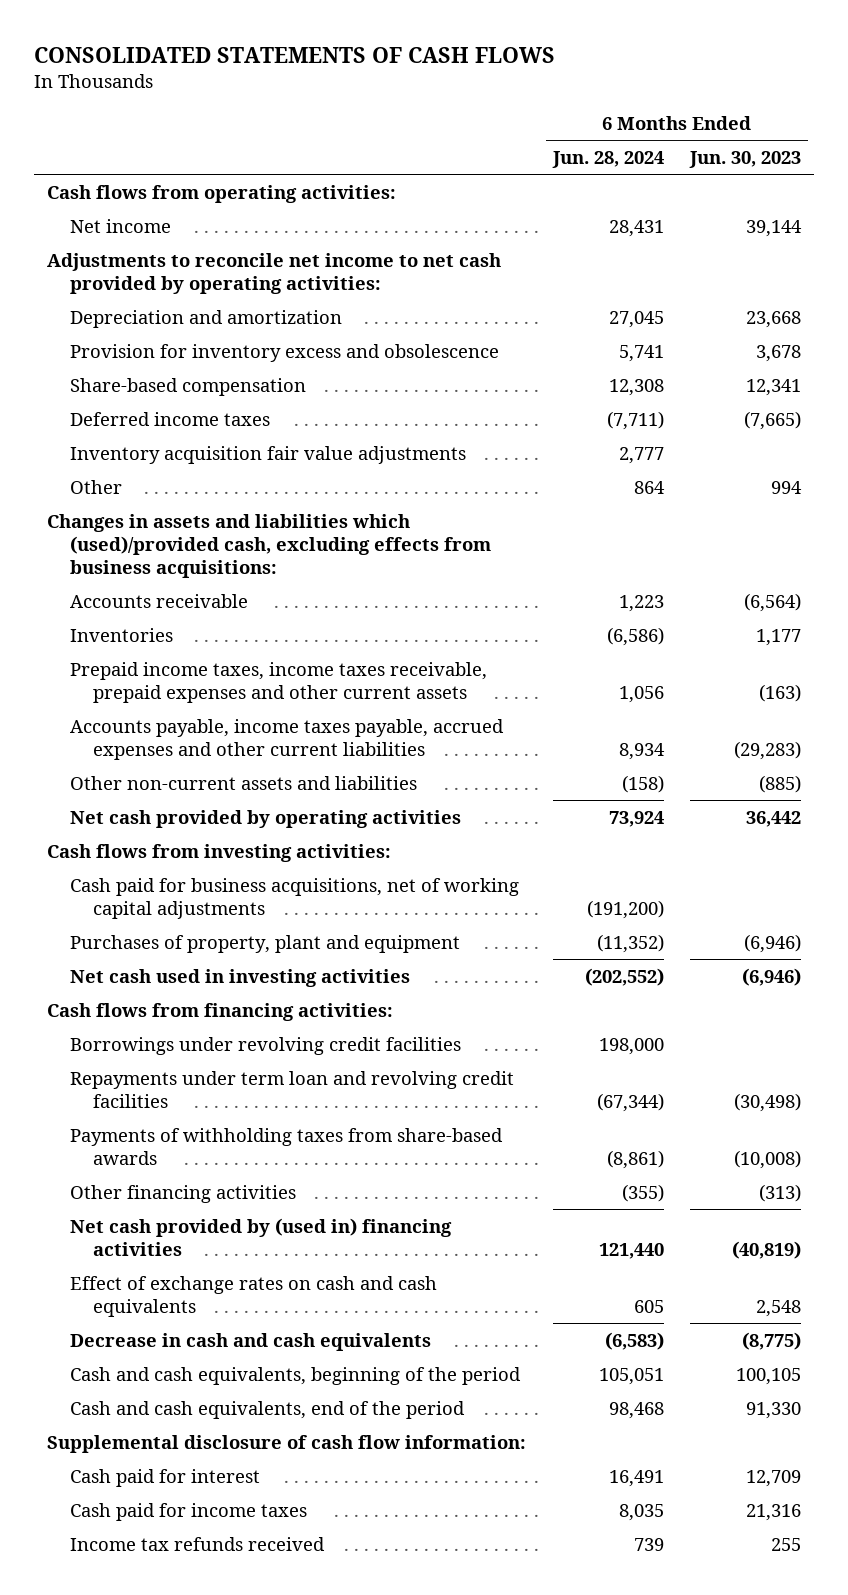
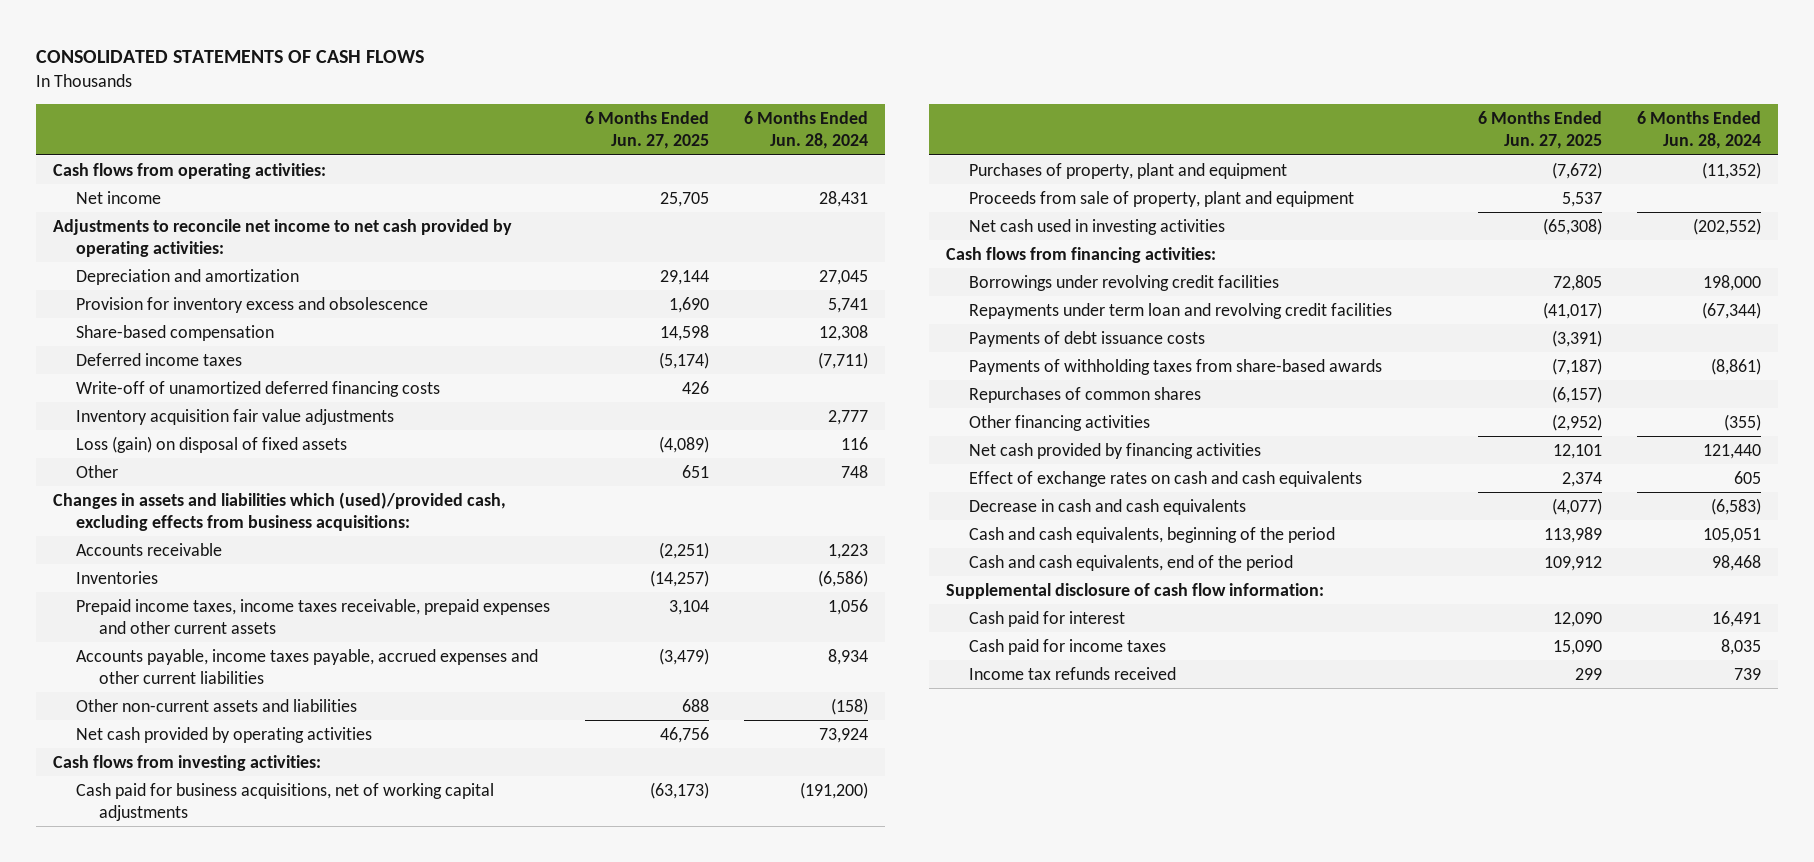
[689,150,802,168] Jun. 30, 2023 -> none
none -> [584,111,709,150] 6 Months Ended Jun. 27, 2025
none -> [75,380,440,397] Write-off of unamortized deferred financing costs
none -> [75,435,347,453] Loss (gain) on disposal of fixed assets
[633,480,665,494] 864 -> [840,464,868,478] 748
none -> [969,190,1355,207] Proceeds from sale of property, plant and equipment
none -> [969,330,1206,347] Payments of debt issuance costs
none -> [969,386,1202,403] Repurchases of common shares
[69,1217,452,1256] Net cash provided by (used in) financing activities -> [969,442,1262,459] Net cash provided by financing activities

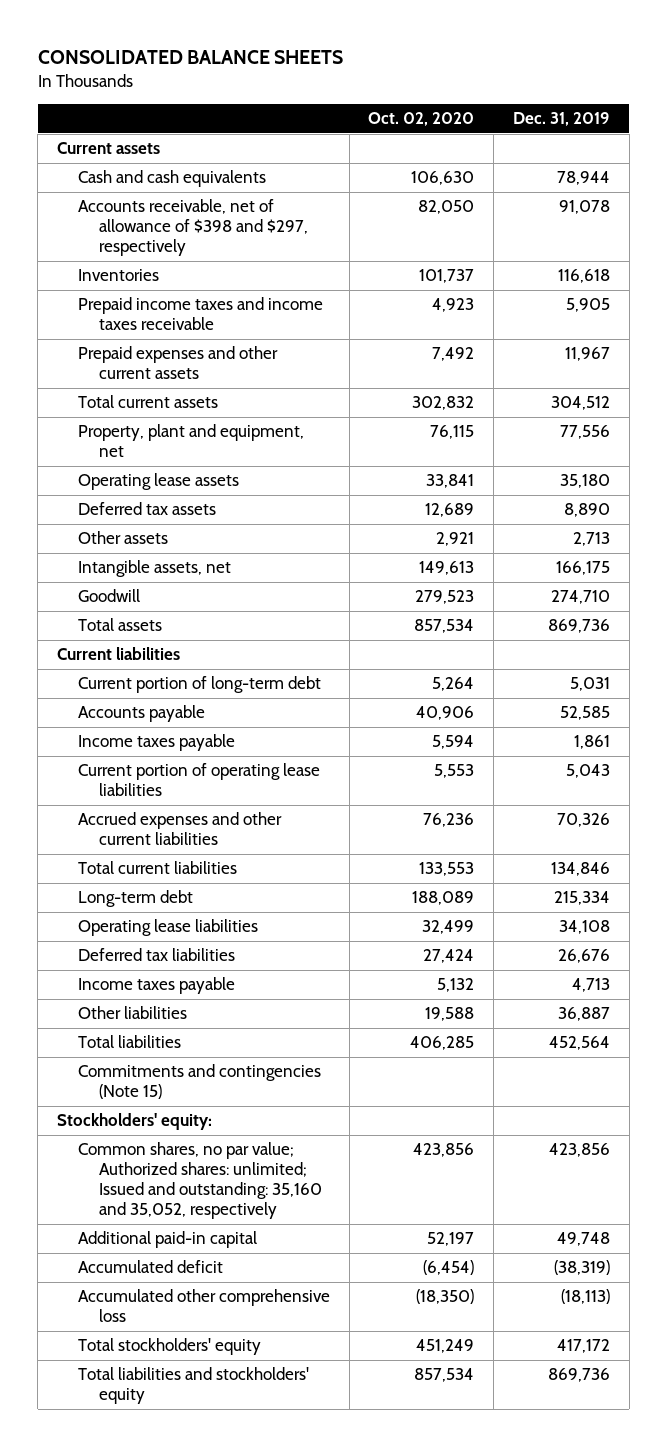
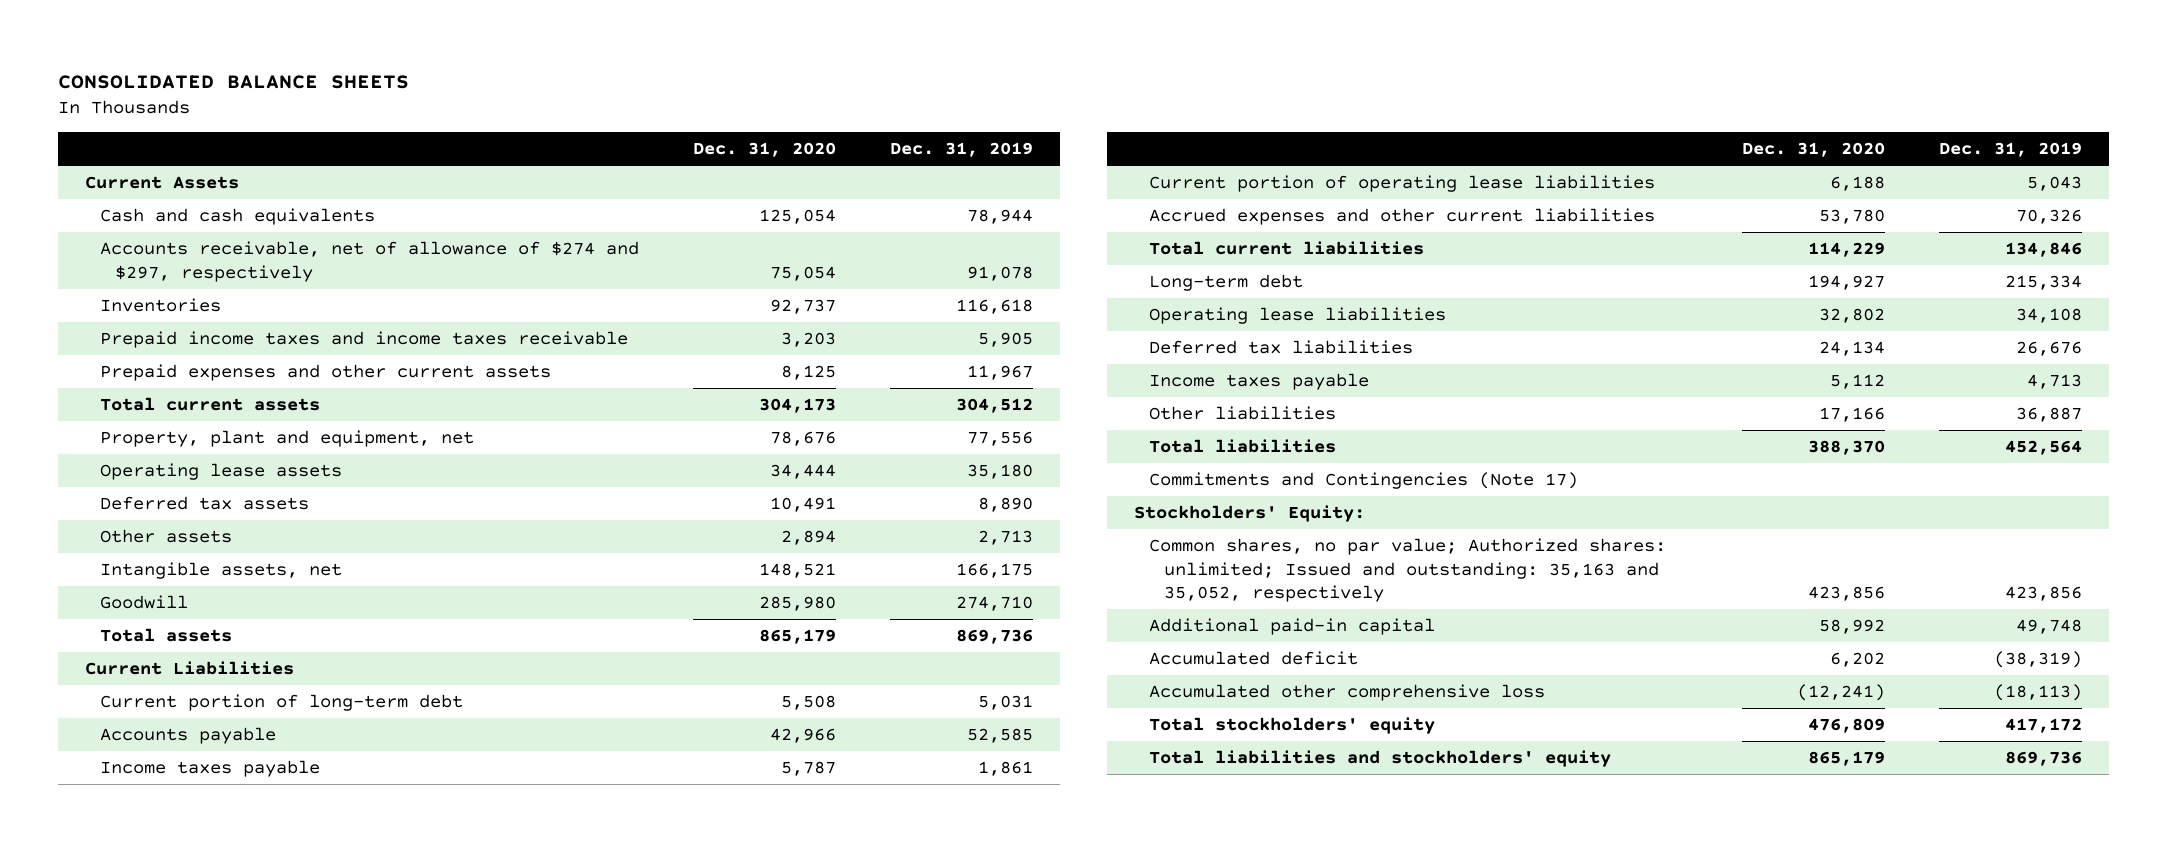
[368,112,475,127] Oct. 02, 2020 -> none
none -> [693,142,837,158] Dec. 31, 2020
[56,142,160,155] Current assets -> [85,176,240,190] Current Assets
[78,199,309,257] Accounts receivable, net of allowance of $398 and $297, respectively -> [100,241,640,282] Accounts receivable, net of allowance of $274 and $297, respectively
[56,647,180,661] Current liabilities -> [85,661,295,676] Current Liabilities
[78,1064,322,1100] Commitments and contingencies (Note 15) -> [1149,472,1579,490] Commitments and Contingencies (Note 17)
[56,1113,212,1131] Stockholders' equity: -> [1134,505,1366,523] Stockholders' Equity:
[78,1142,323,1220] Common shares, no par value; Authorized shares: unlimited; Issued and outstanding: 35,160 and 35,052, respectively -> [1149,538,1667,603] Common shares, no par value; Authorized shares: unlimited; Issued and outstanding: 35,163 and 35,052, respectively

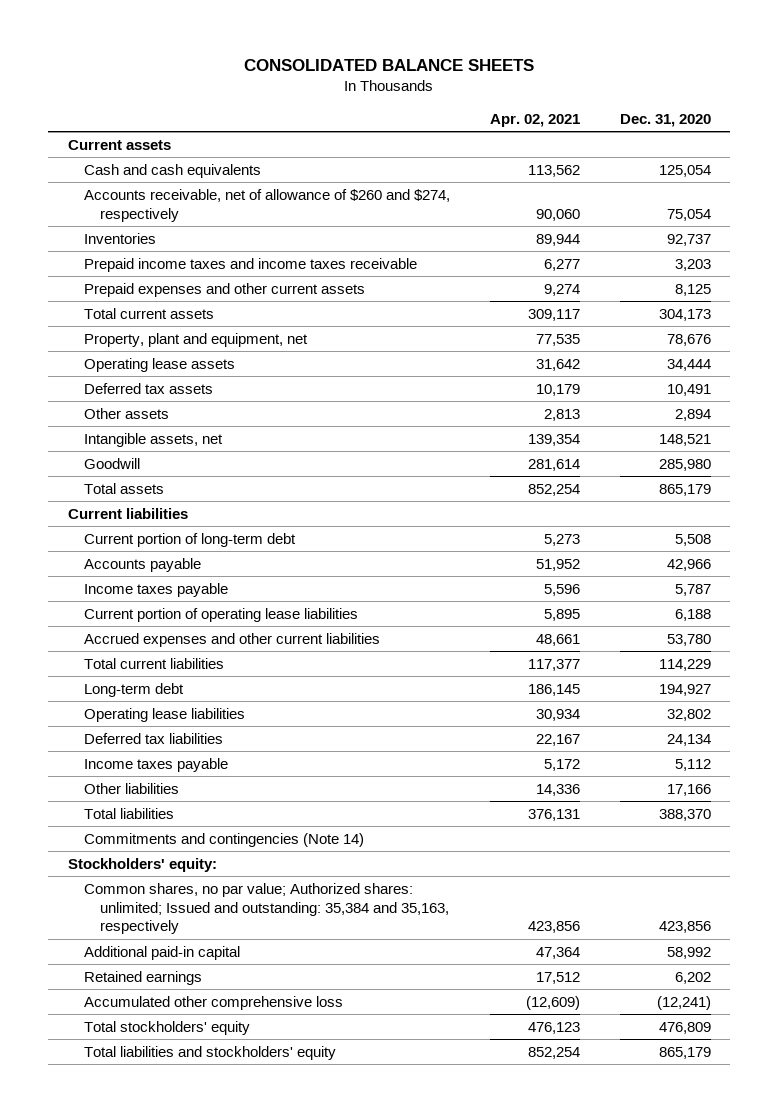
[890,142,1034,158] Dec. 31, 2019 -> none
none -> [489,113,580,127] Apr. 02, 2021
[85,176,240,190] Current Assets -> [68,139,172,150] Current assets
[100,241,640,282] Accounts receivable, net of allowance of $274 and $297, respectively -> [84,188,451,222] Accounts receivable, net of allowance of $260 and $274, respectively
[85,661,295,676] Current Liabilities -> [68,507,189,519] Current liabilities
[1149,472,1579,490] Commitments and Contingencies (Note 17) -> [84,832,365,847] Commitments and contingencies (Note 14)
[1134,505,1366,523] Stockholders' Equity: -> [68,857,218,872] Stockholders' equity:
[1149,538,1667,603] Common shares, no par value; Authorized shares: unlimited; Issued and outstanding: 35,163 and 35,052, respectively -> [84,882,450,935] Common shares, no par value; Authorized shares: unlimited; Issued and outstanding: 35,384 and 35,163, respectively
[1149,651,1359,666] Accumulated deficit -> [84,970,203,985] Retained earnings

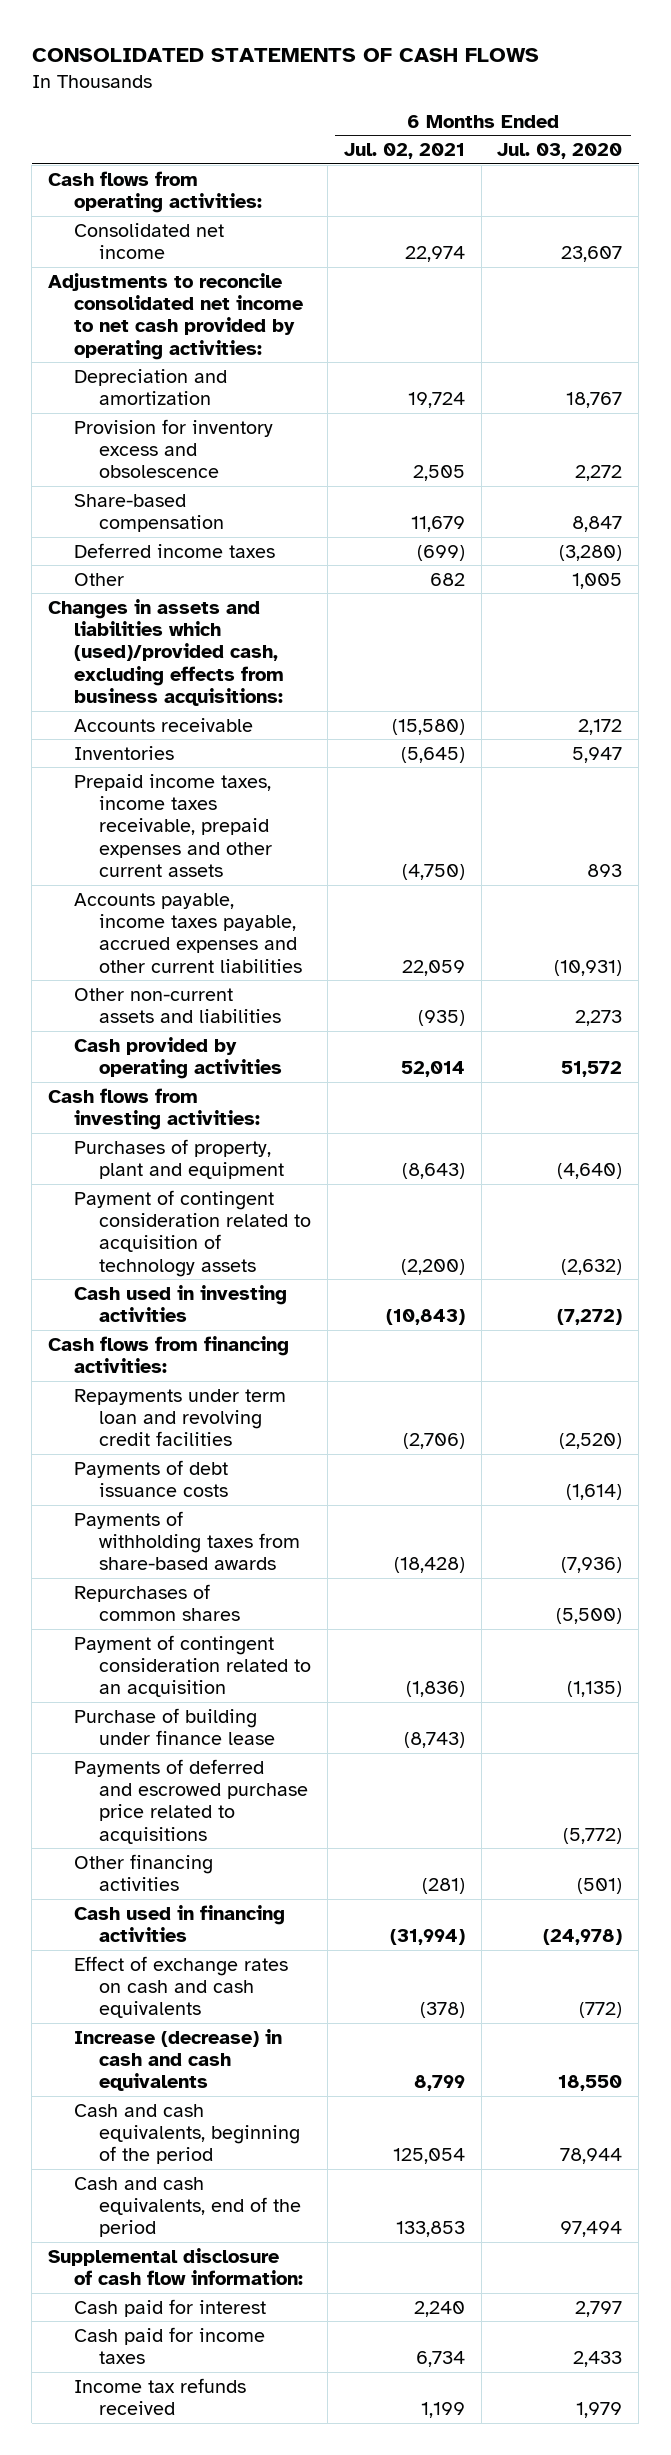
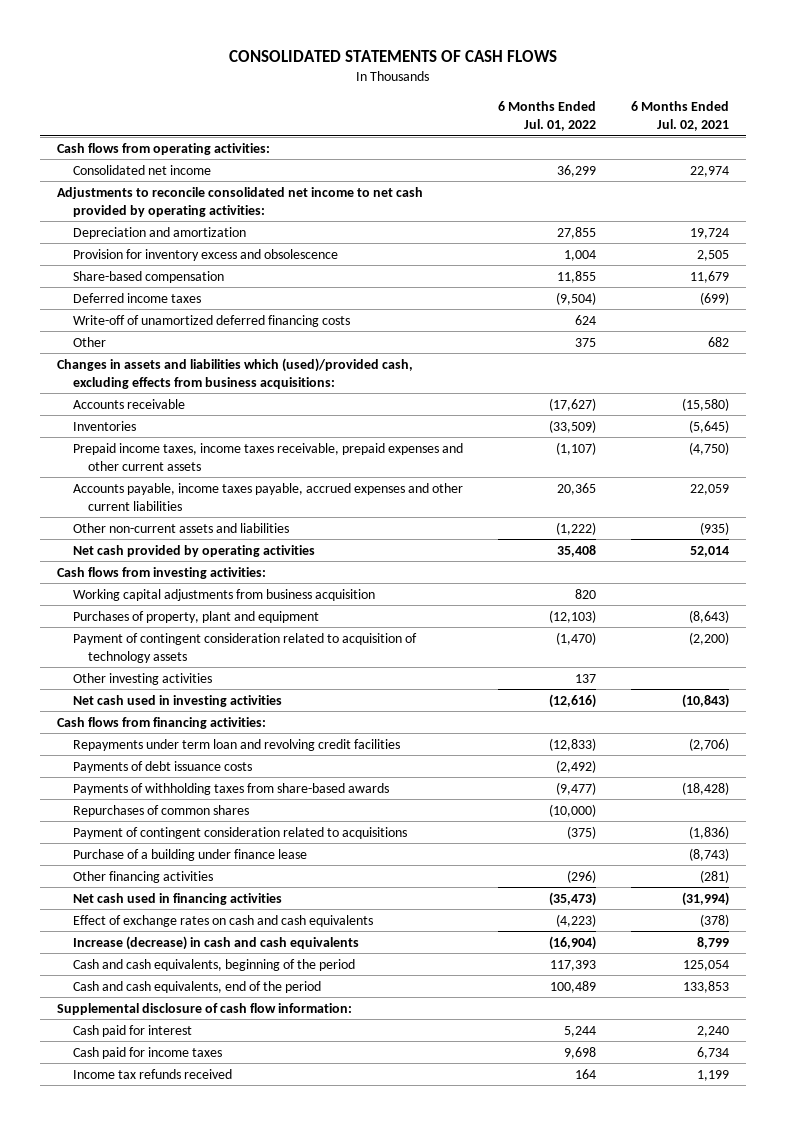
[497,143,623,160] Jul. 03, 2020 -> none
none -> [497,100,596,132] 6 Months Ended Jul. 01, 2022
none -> [72,314,350,327] Write-off of unamortized deferred financing costs
[73,1036,282,1080] Cash provided by operating activities -> [72,544,315,557] Net cash provided by operating activities
none -> [72,588,375,601] Working capital adjustments from business acquisition
none -> [72,672,212,685] Other investing activities
[73,1284,287,1323] Cash used in investing activities -> [72,694,282,707] Net cash used in investing activities
[73,1758,308,1844] Payments of deferred and escrowed purchase price related to acquisitions -> none
[73,1634,311,1698] Payment of contingent consideration related to an acquisition -> [72,826,407,839] Payment of contingent consideration related to acquisitions
[73,1707,275,1746] Purchase of building under finance lease -> [72,848,307,861] Purchase of a building under finance lease
[73,1904,285,1943] Cash used in financing activities -> [72,892,282,905] Net cash used in financing activities

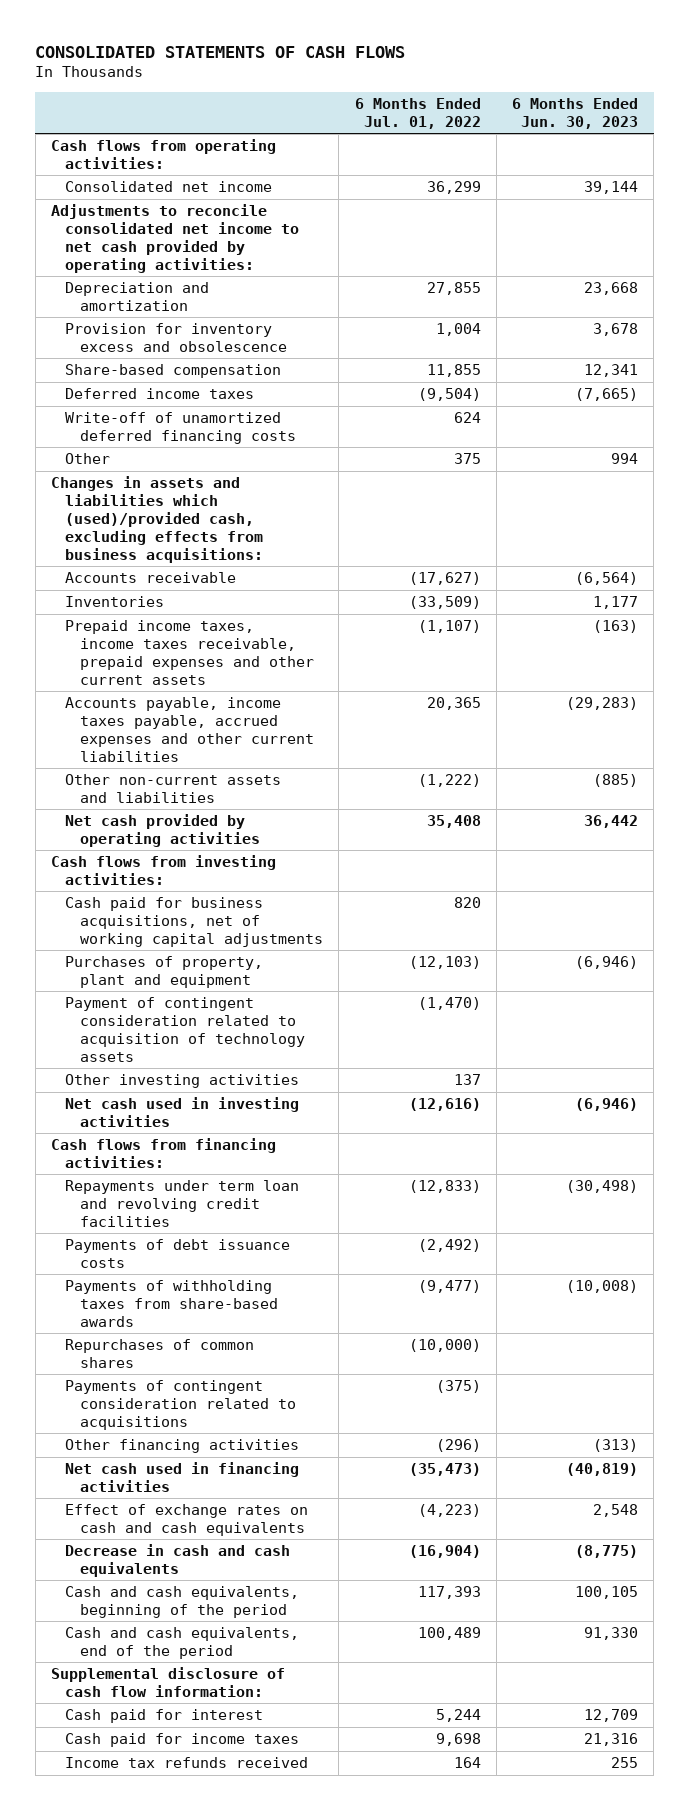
[630,100,729,132] 6 Months Ended Jul. 02, 2021 -> none
none -> [512,97,639,129] 6 Months Ended Jun. 30, 2023
[72,588,375,601] Working capital adjustments from business acquisition -> none
none -> [65,897,324,947] Cash paid for business acquisitions, net of working capital adjustments
[72,848,307,861] Purchase of a building under finance lease -> none
[72,826,407,839] Payment of contingent consideration related to acquisitions -> [65,1380,297,1430] Payments of contingent consideration related to acquisitions
[72,935,359,950] Increase (decrease) in cash and cash equivalents -> [65,1544,291,1578] Decrease in cash and cash equivalents

